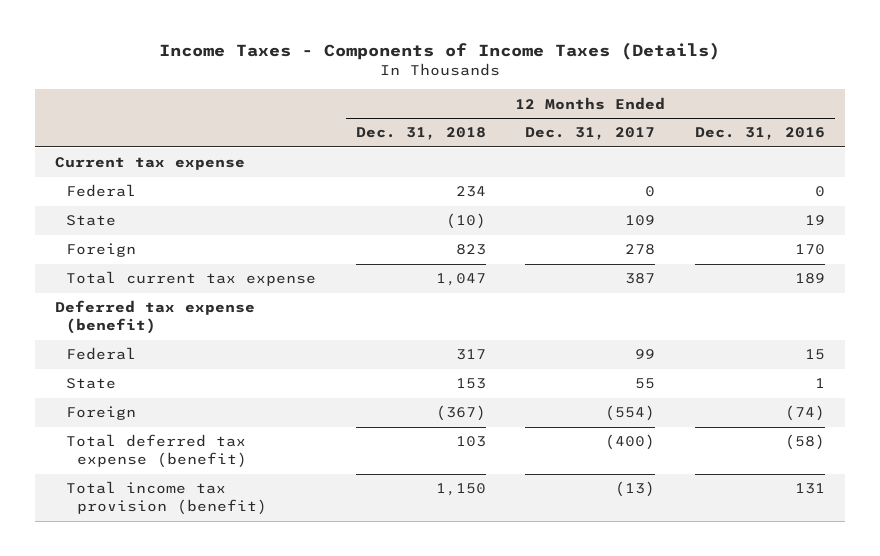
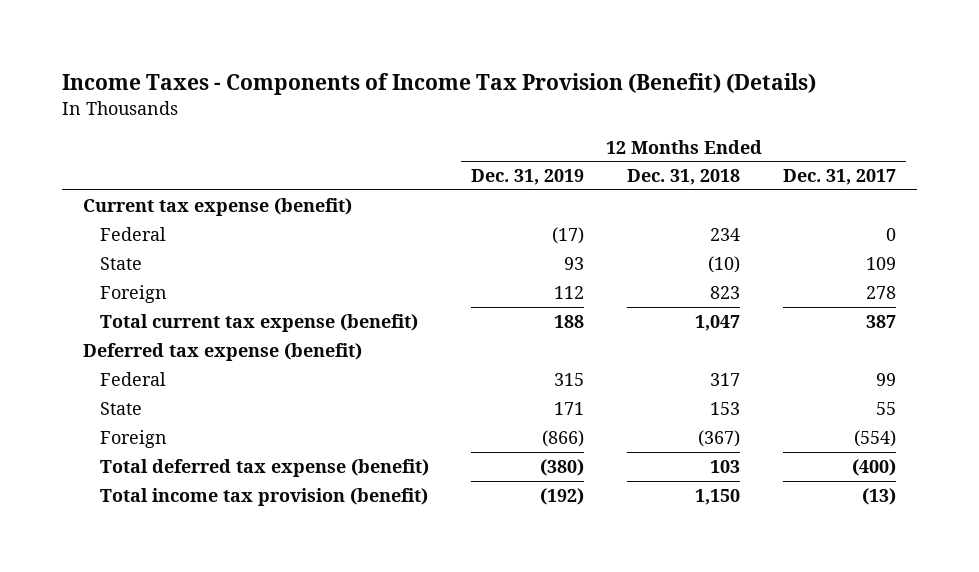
[158,42,720,61] Income Taxes - Components of Income Taxes (Details) -> [61,73,816,96] Income Taxes - Components of Income Tax Provision (Benefit) (Details)
[695,127,826,141] Dec. 31, 2016 -> none
none -> [471,169,585,186] Dec. 31, 2019
[54,157,245,171] Current tax expense -> [83,197,353,216] Current tax expense (benefit)
[65,271,316,287] Total current tax expense -> [99,313,418,332] Total current tax expense (benefit)

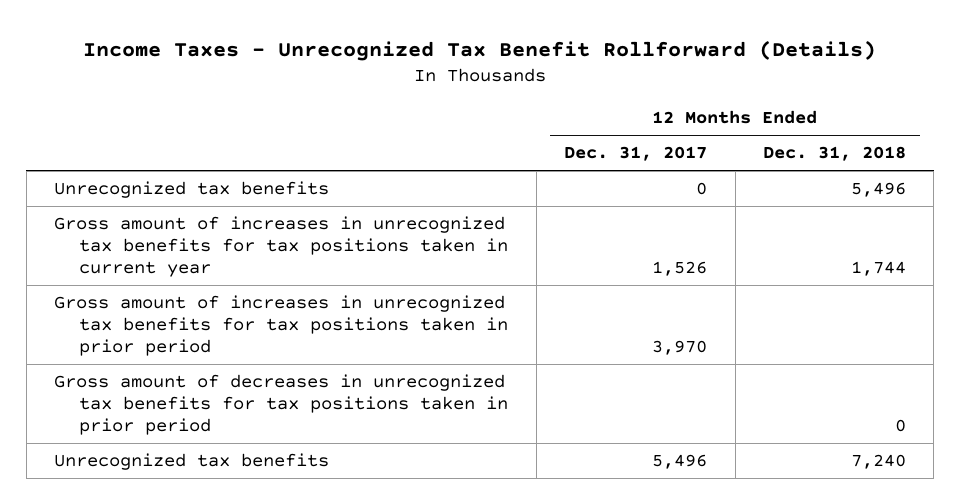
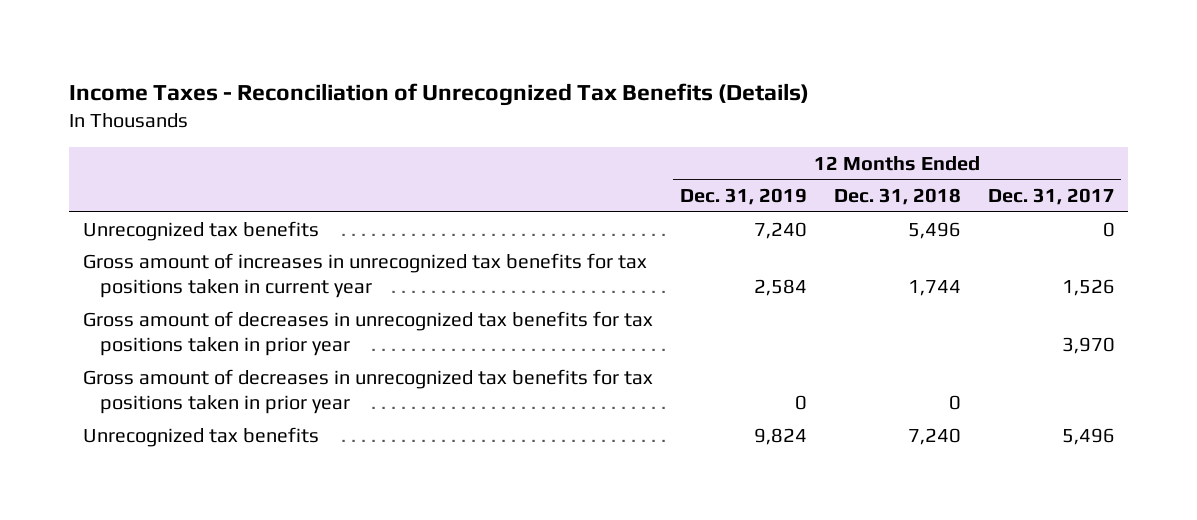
[83,39,877,61] Income Taxes - Unrecognized Tax Benefit Rollforward (Details) -> [68,83,809,107] Income Taxes - Reconciliation of Unrecognized Tax Benefits (Details)
none -> [679,188,807,206] Dec. 31, 2019
[54,295,509,356] Gross amount of increases in unrecognized tax benefits for tax positions taken in prior period -> [82,310,653,357] Gross amount of decreases in unrecognized tax benefits for tax positions taken in prior year
[54,374,509,435] Gross amount of decreases in unrecognized tax benefits for tax positions taken in prior period -> [82,368,653,415] Gross amount of decreases in unrecognized tax benefits for tax positions taken in prior year

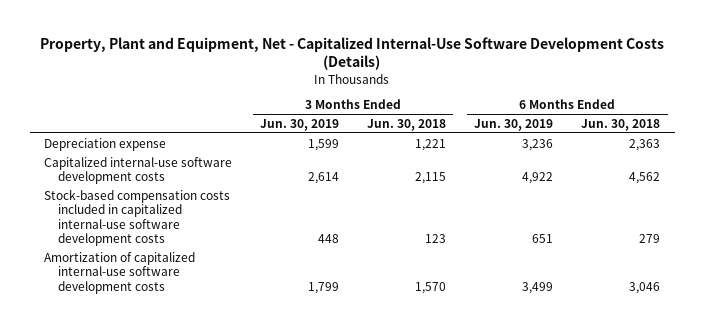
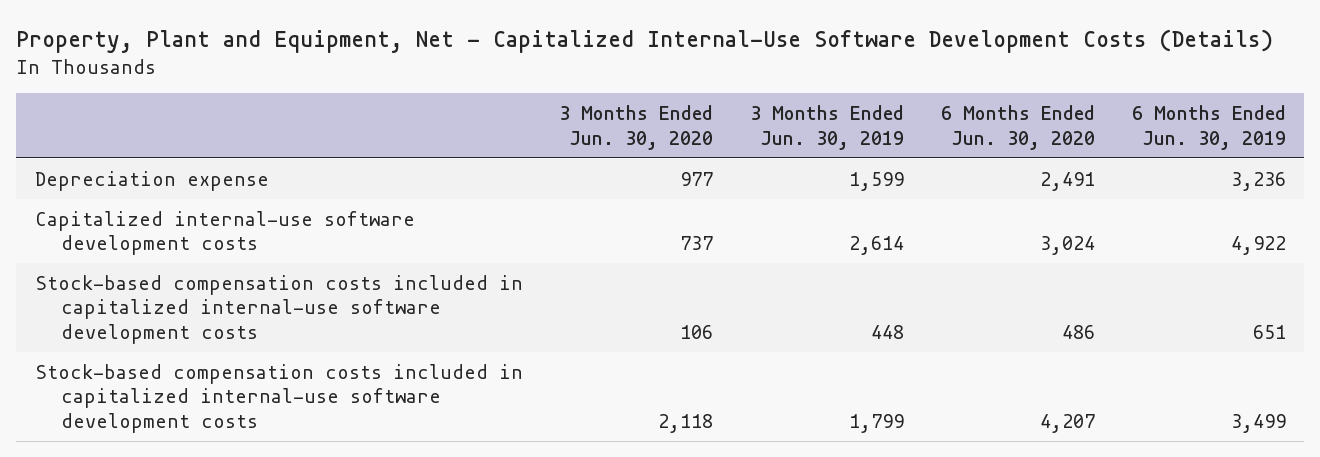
[367,118,447,131] Jun. 30, 2018 -> none
[581,118,661,131] Jun. 30, 2018 -> none
none -> [559,105,714,150] 3 Months Ended Jun. 30, 2020
none -> [940,105,1095,150] 6 Months Ended Jun. 30, 2020
[44,251,196,294] Amortization of capitalized internal-use software development costs -> [34,363,523,433] Stock-based compensation costs included in capitalized internal-use software development costs

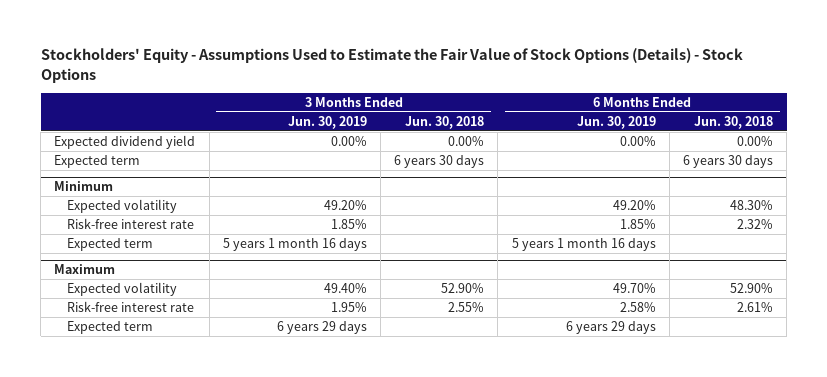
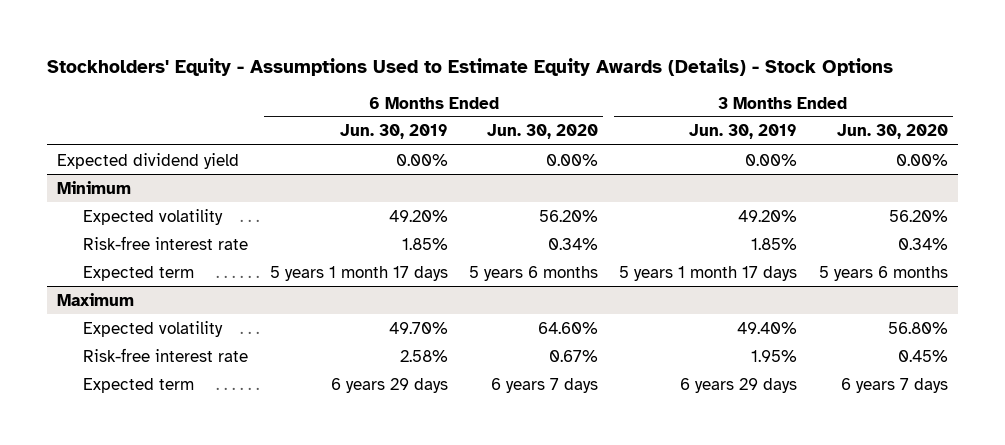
[40,48,743,84] Stockholders' Equity - Assumptions Used to Estimate the Fair Value of Stock Options (Details) - Stock Options -> [46,57,893,76] Stockholders' Equity - Assumptions Used to Estimate Equity Awards (Details) - Stock Options
[405,116,485,130] Jun. 30, 2018 -> none
[694,116,774,130] Jun. 30, 2018 -> none
none -> [486,124,598,140] Jun. 30, 2020
none -> [836,124,948,140] Jun. 30, 2020
[54,155,141,169] Expected term -> none
[222,238,367,252] 5 years 1 month 16 days -> [619,265,798,281] 5 years 1 month 17 days
[511,238,656,252] 5 years 1 month 16 days -> [269,265,448,281] 5 years 1 month 17 days

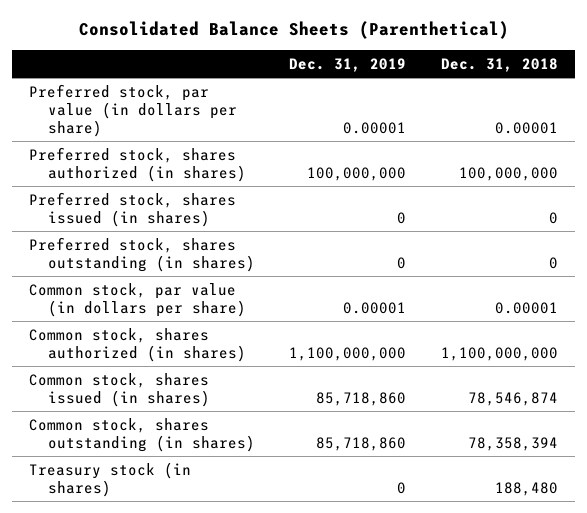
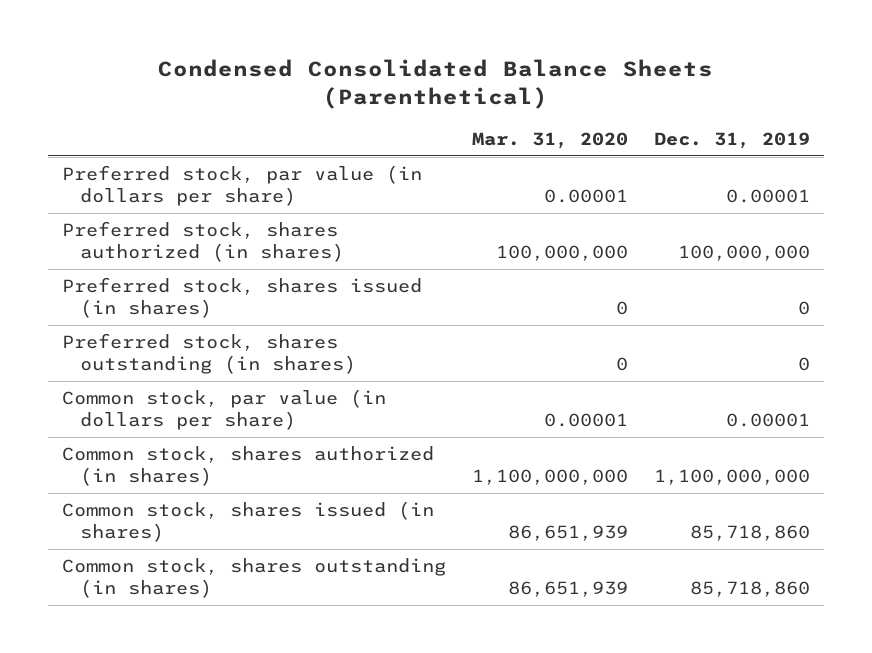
[78,21,509,40] Consolidated Balance Sheets (Parenthetical) -> [158,58,714,109] Condensed Consolidated Balance Sheets (Parenthetical)
[441,57,559,72] Dec. 31, 2018 -> none
none -> [472,131,629,149] Mar. 31, 2020
[29,461,192,497] Treasury stock (in shares) -> none

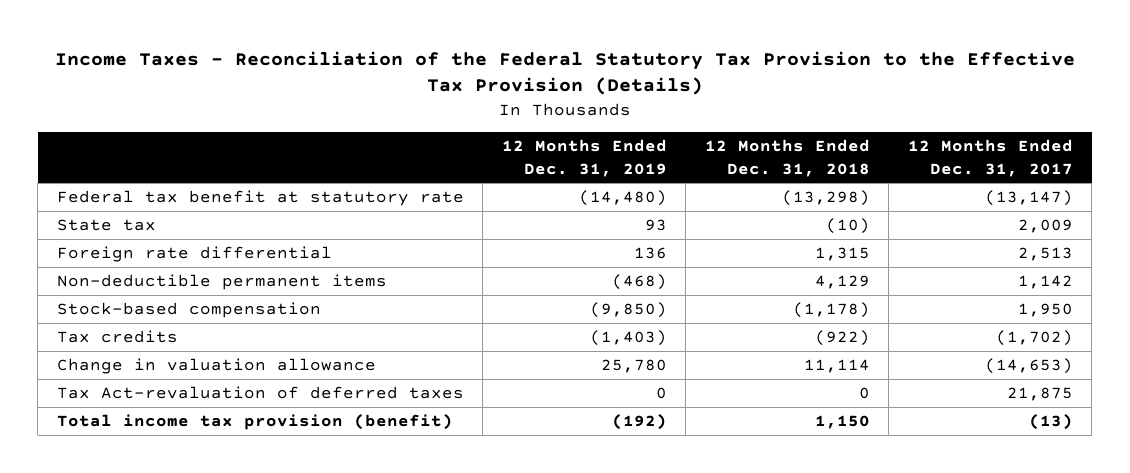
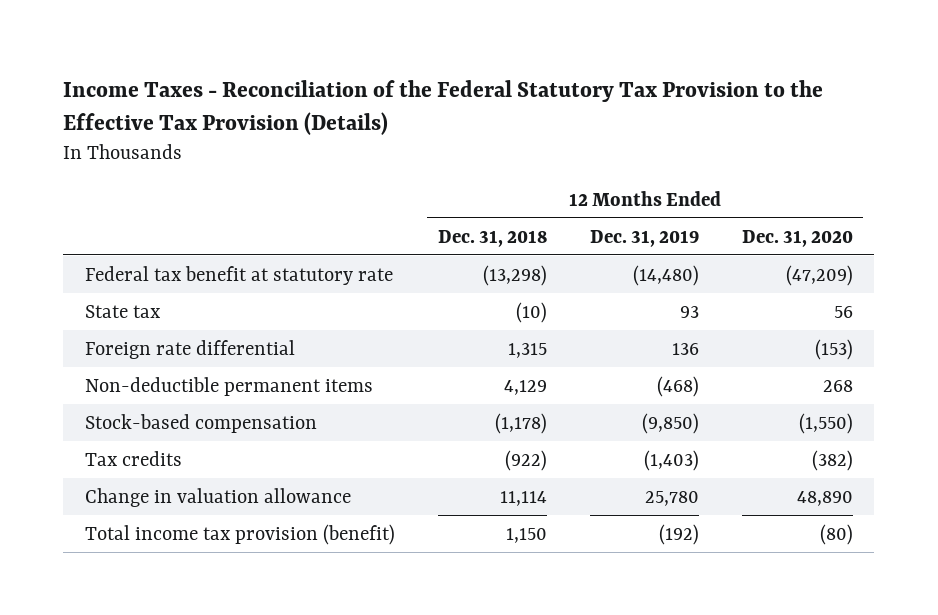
[907,139,1073,177] 12 Months Ended Dec. 31, 2017 -> none
none -> [741,229,853,247] Dec. 31, 2020
[56,386,464,400] Tax Act-revaluation of deferred taxes -> none

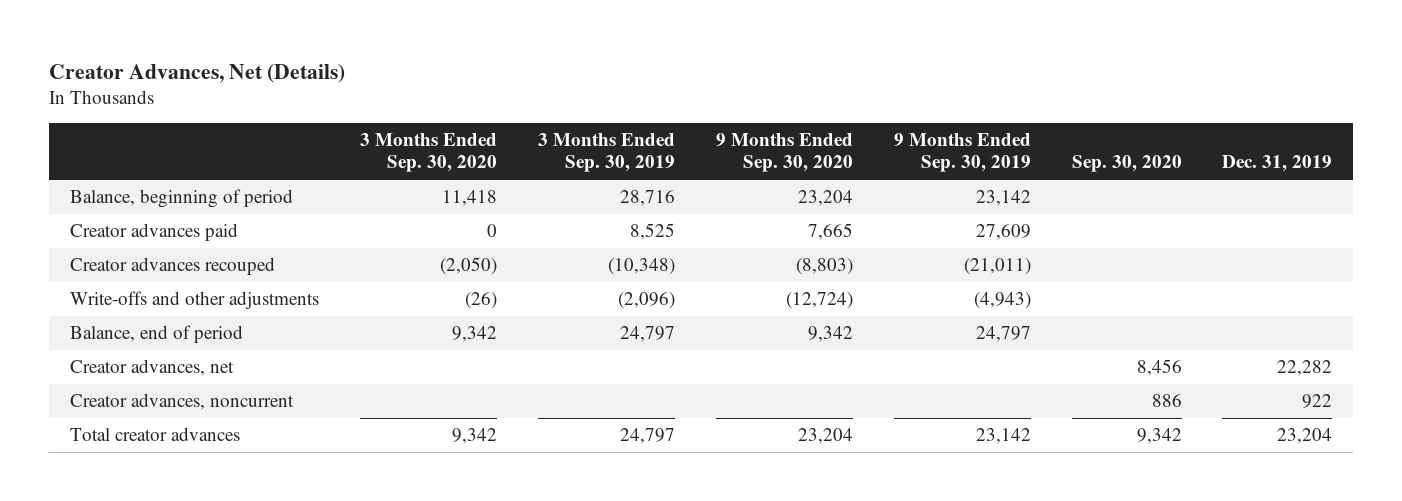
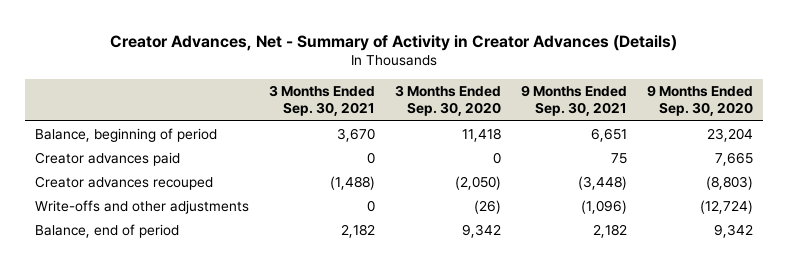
[49,63,346,83] Creator Advances, Net (Details) -> [110,34,678,51] Creator Advances, Net - Summary of Activity in Creator Advances (Details)
[537,133,675,173] 3 Months Ended Sep. 30, 2019 -> none
[893,133,1031,173] 9 Months Ended Sep. 30, 2019 -> none
[1071,155,1182,173] Sep. 30, 2020 -> none
[1222,155,1333,173] Dec. 31, 2019 -> none
none -> [269,85,376,117] 3 Months Ended Sep. 30, 2021
none -> [521,85,628,117] 9 Months Ended Sep. 30, 2021
[69,359,234,377] Creator advances, net -> none
[69,393,294,411] Creator advances, noncurrent -> none
[69,427,240,442] Total creator advances -> none

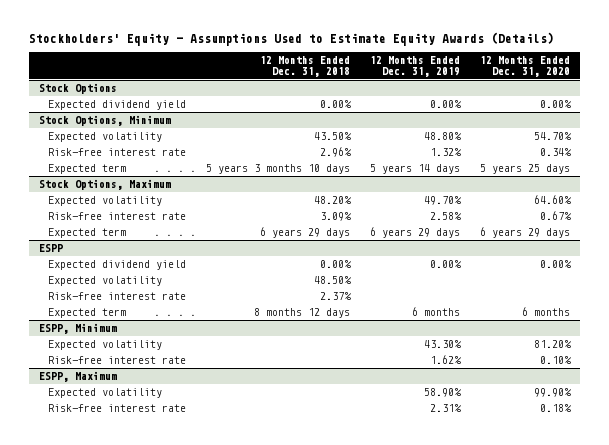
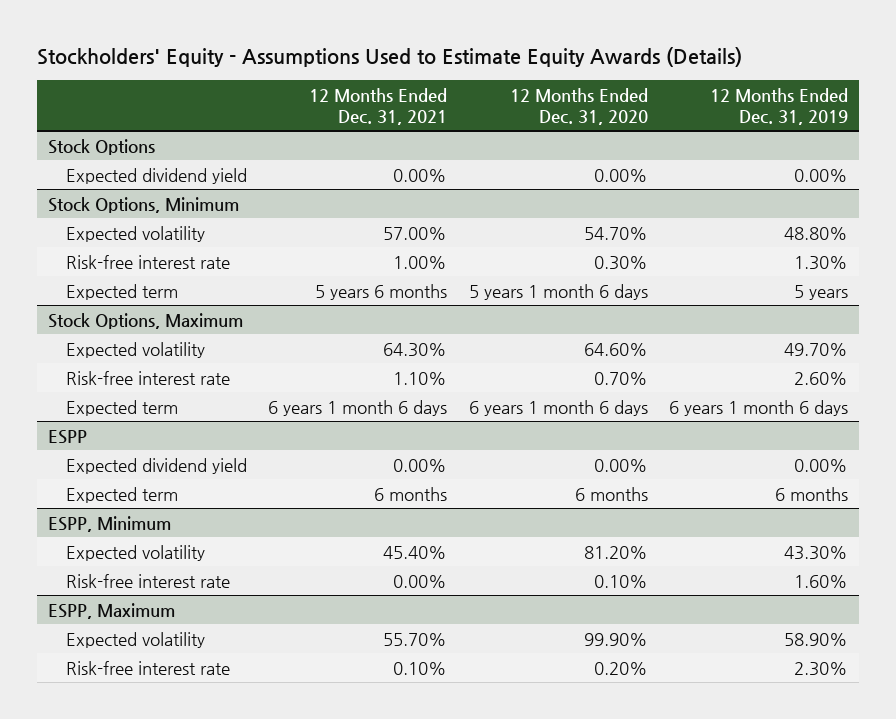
[259,55,350,77] 12 Months Ended Dec. 31, 2018 -> none
none -> [309,87,448,125] 12 Months Ended Dec. 31, 2021
[429,148,462,157] 1.32% -> [794,255,849,270] 1.30%
[539,148,572,157] 0.34% -> [593,255,648,270] 0.30%
[369,164,460,175] 5 years 14 days -> [794,284,849,300] 5 years
[479,164,570,175] 5 years 25 days -> [468,283,648,300] 5 years 1 month 6 days
[429,212,462,221] 2.58% -> [794,371,849,385] 2.60%
[539,211,572,221] 0.67% -> [593,371,648,385] 0.70%
[369,227,460,239] 6 years 29 days -> [669,399,849,416] 6 years 1 month 6 days
[479,227,570,239] 6 years 29 days -> [468,399,648,416] 6 years 1 month 6 days
[47,276,162,287] Expected volatility -> none
[47,292,186,301] Risk-free interest rate -> none
[429,355,462,365] 1.62% -> [794,574,849,588] 1.60%
[429,404,462,413] 2.31% -> [794,661,849,676] 2.30%
[539,404,572,413] 0.18% -> [593,661,648,675] 0.20%

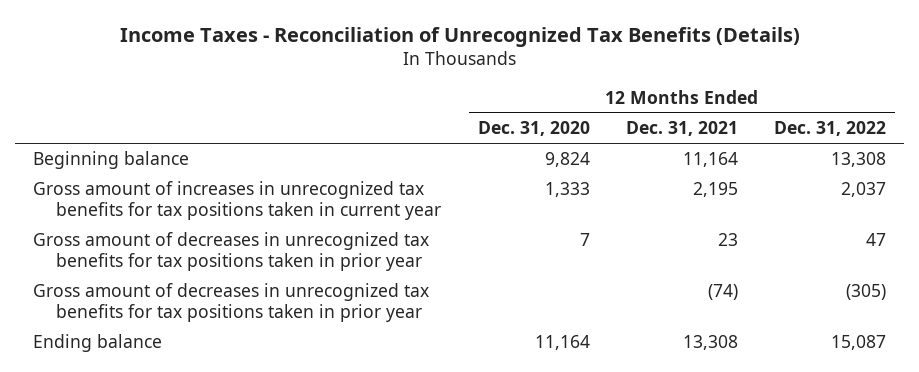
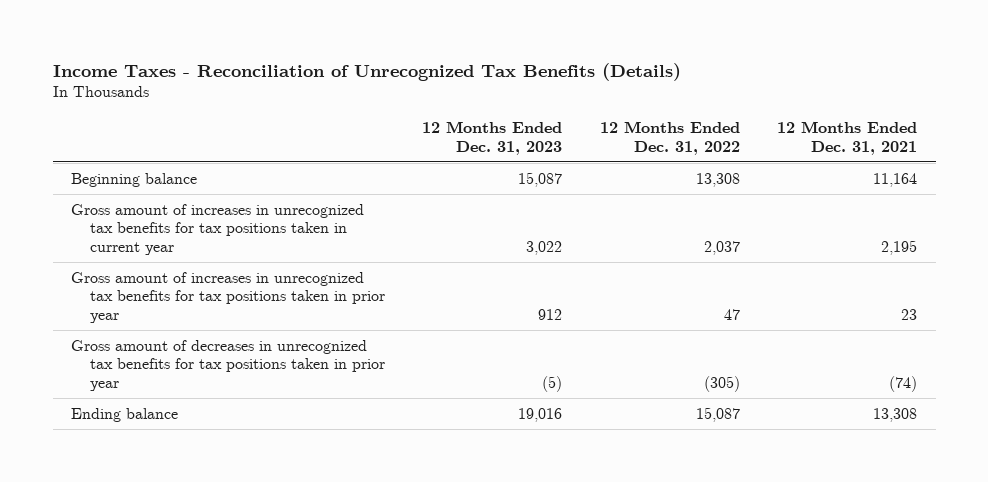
[477,121,590,137] Dec. 31, 2020 -> none
none -> [422,121,563,155] 12 Months Ended Dec. 31, 2023
[32,232,429,271] Gross amount of decreases in unrecognized tax benefits for tax positions taken in prior year -> [71,271,386,323] Gross amount of increases in unrecognized tax benefits for tax positions taken in prior year

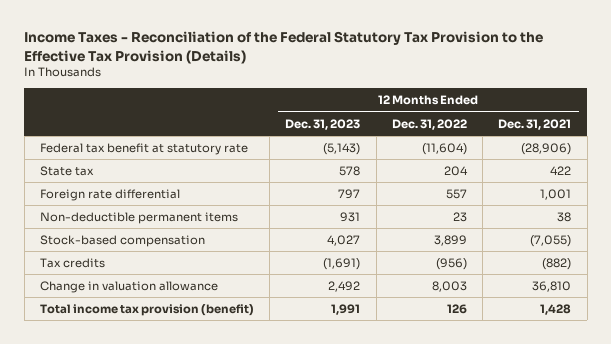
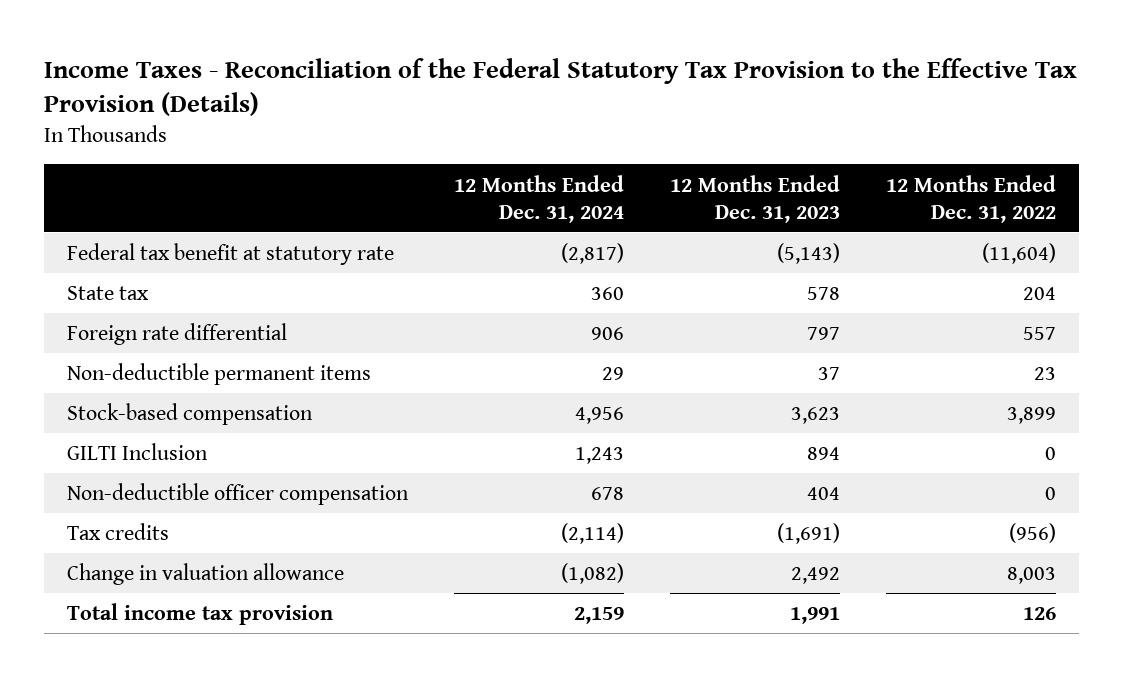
[498,118,572,130] Dec. 31, 2021 -> none
none -> [453,174,624,223] 12 Months Ended Dec. 31, 2024
[340,212,361,223] 931 -> [817,367,840,381] 37
[327,235,361,247] 4,027 -> [790,407,840,425] 3,623
none -> [66,443,208,461] GILTI Inclusion
none -> [66,483,409,506] Non-deductible officer compensation
[39,304,254,317] Total income tax provision (benefit) -> [66,603,333,626] Total income tax provision

